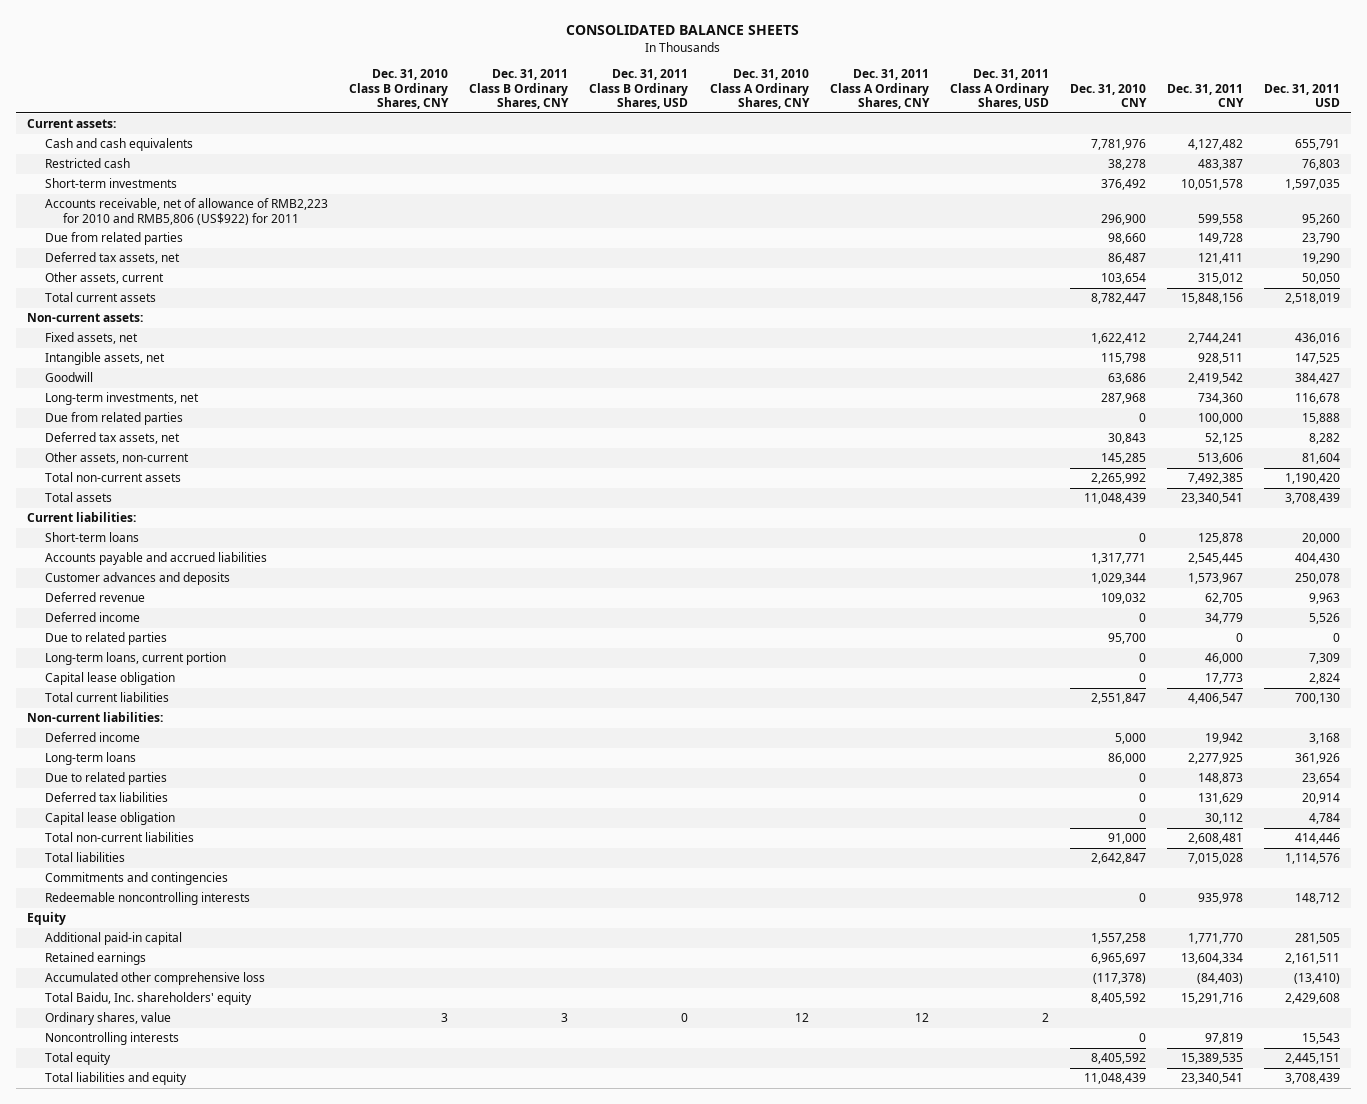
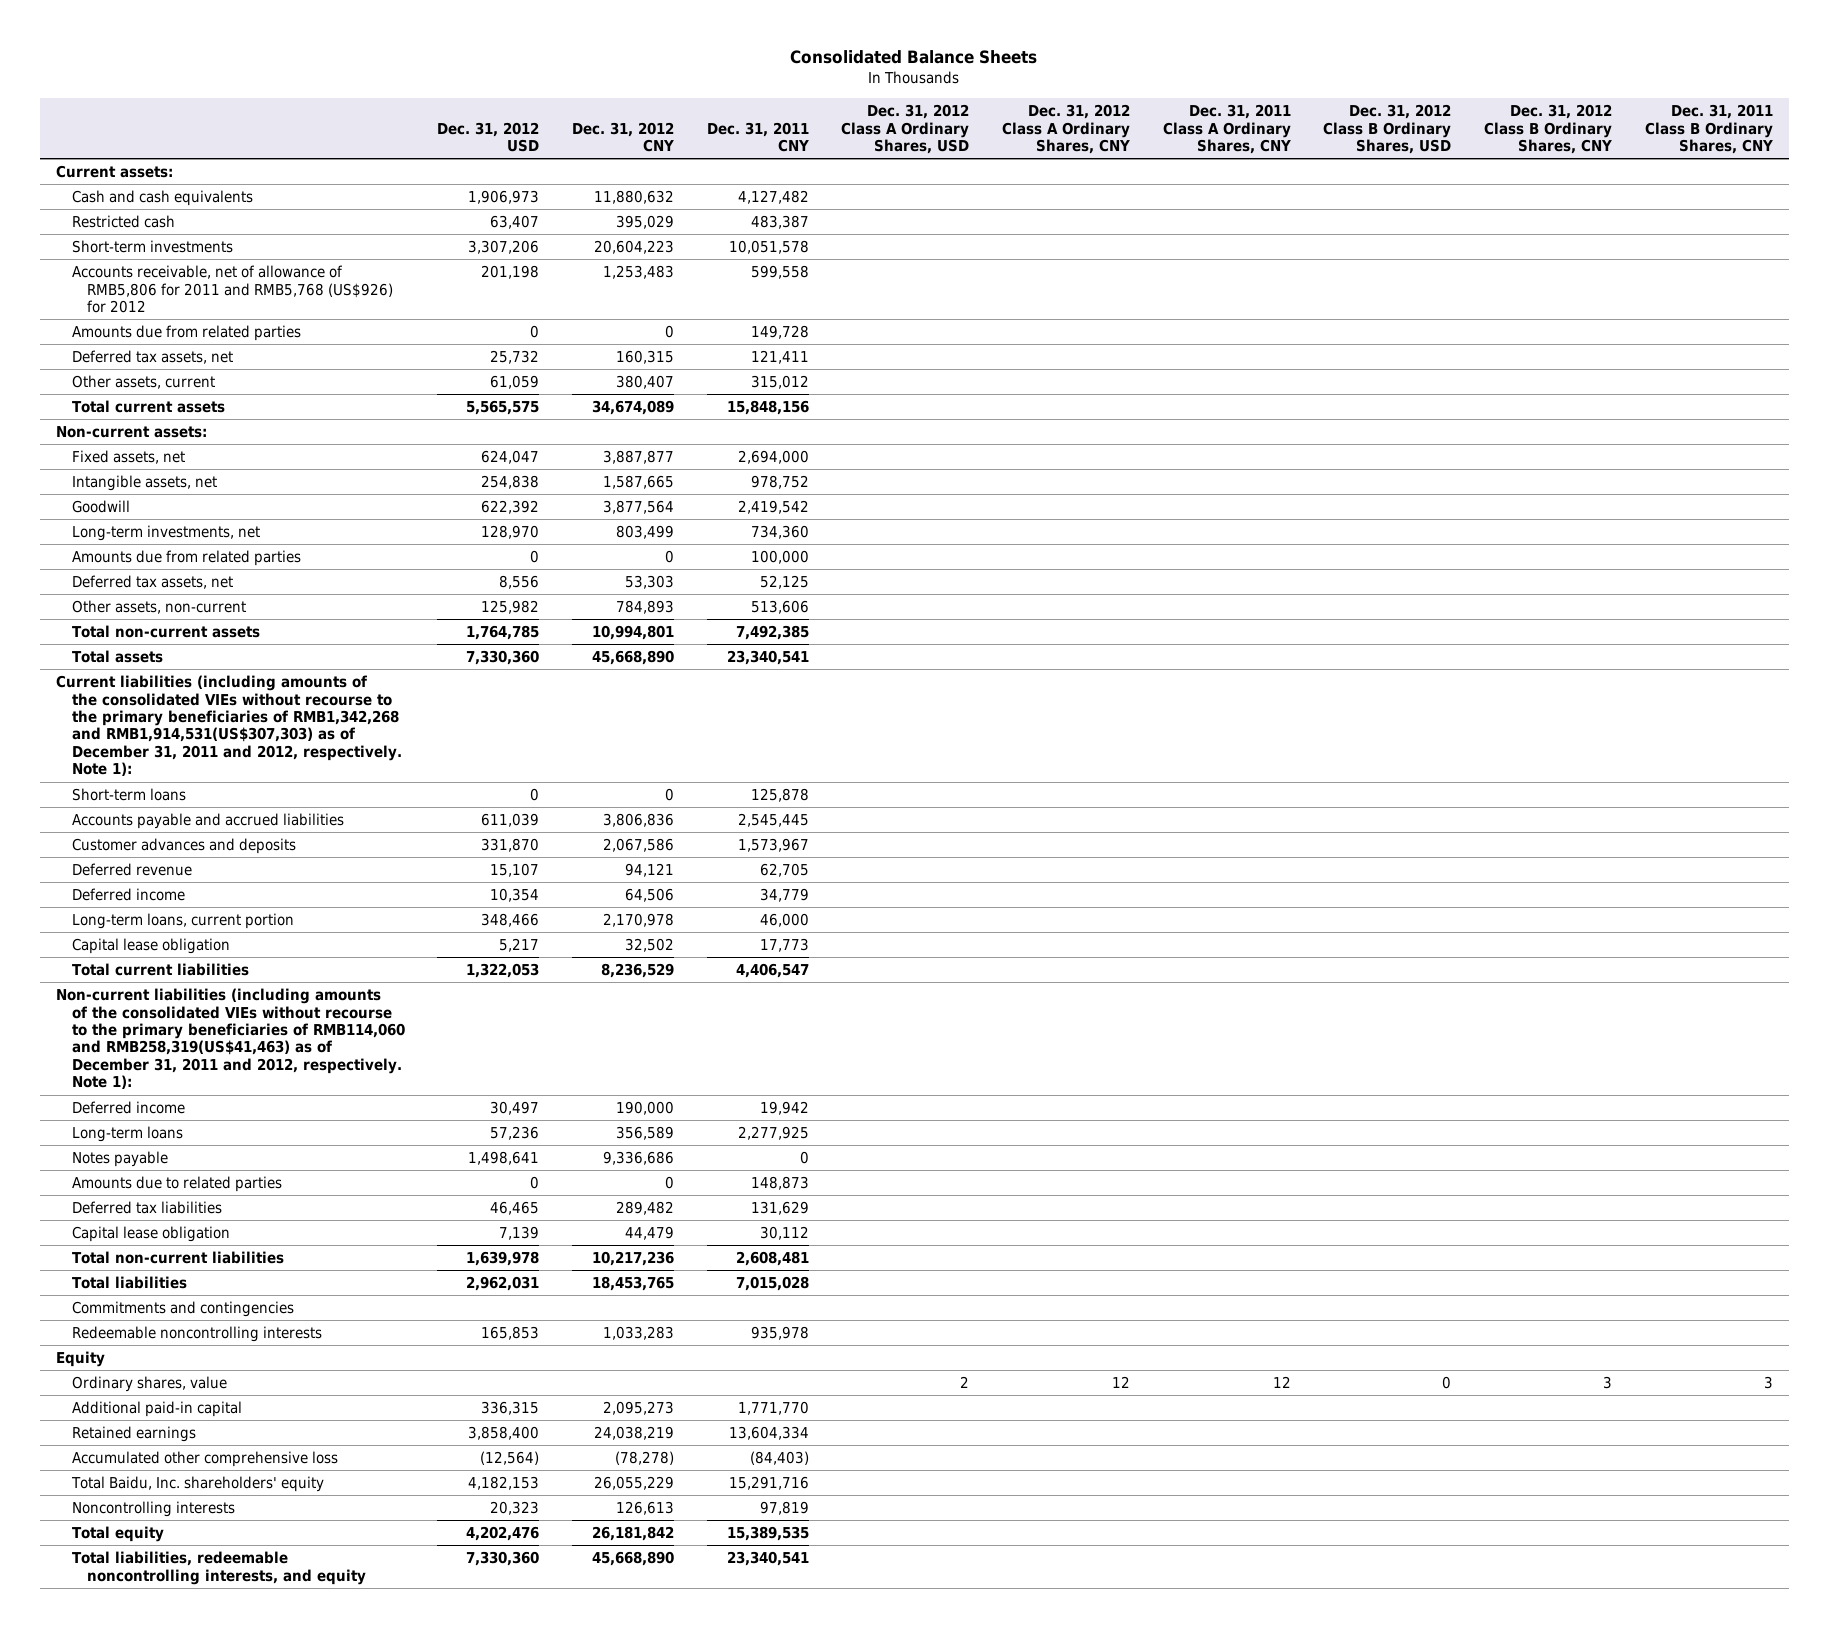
[566,25,800,36] CONSOLIDATED BALANCE SHEETS -> [790,50,1038,65] Consolidated Balance Sheets
[349,69,450,110] Dec. 31, 2010 Class B Ordinary Shares, CNY -> none
[589,69,689,110] Dec. 31, 2011 Class B Ordinary Shares, USD -> none
[709,69,810,110] Dec. 31, 2010 Class A Ordinary Shares, CNY -> none
[949,69,1049,110] Dec. 31, 2011 Class A Ordinary Shares, USD -> none
[1069,83,1147,108] Dec. 31, 2010 CNY -> none
[1264,83,1341,108] Dec. 31, 2011 USD -> none
none -> [437,121,540,153] Dec. 31, 2012 USD
none -> [572,121,675,153] Dec. 31, 2012 CNY
none -> [841,104,970,155] Dec. 31, 2012 Class A Ordinary Shares, USD
none -> [1002,104,1131,155] Dec. 31, 2012 Class A Ordinary Shares, CNY
none -> [1323,104,1452,155] Dec. 31, 2012 Class B Ordinary Shares, USD
none -> [1483,104,1612,155] Dec. 31, 2012 Class B Ordinary Shares, CNY
[45,198,329,225] Accounts receivable, net of allowance of RMB2,223 for 2010 and RMB5,806 (US$922) for 2011 -> [71,265,394,313] Accounts receivable, net of allowance of RMB5,806 for 2011 and RMB5,768 (US$926) for 2012
[45,232,184,246] Due from related parties -> [71,325,301,342] Amounts due from related parties
[1188,333,1244,345] 2,744,241 -> [737,450,809,465] 2,694,000
[1198,353,1244,365] 928,511 -> [750,475,809,490] 978,752
[45,412,184,426] Due from related parties -> [71,550,301,567] Amounts due from related parties
[26,512,136,523] Current liabilities: -> [56,675,402,777] Current liabilities (including amounts of the consolidated VIEs without recourse to the primary beneficiaries of RMB1,342,268 and RMB1,914,531(US$307,303) as of December 31, 2011 and 2012, respectively. Note 1):
[45,632,168,646] Due to related parties -> none
[26,712,163,723] Non-current liabilities: -> [56,988,405,1090] Non-current liabilities (including amounts of the consolidated VIEs without recourse to the primary beneficiaries of RMB114,060 and RMB258,319(US$41,463) as of December 31, 2011 and 2012, respectively. Note 1):
none -> [71,1151,168,1168] Notes payable
[45,772,168,786] Due to related parties -> [71,1176,282,1193] Amounts due to related parties
[45,1012,172,1026] Ordinary shares, value -> [71,1376,227,1393] Ordinary shares, value
[45,1072,188,1086] Total liabilities and equity -> [71,1551,367,1585] Total liabilities, redeemable noncontrolling interests, and equity

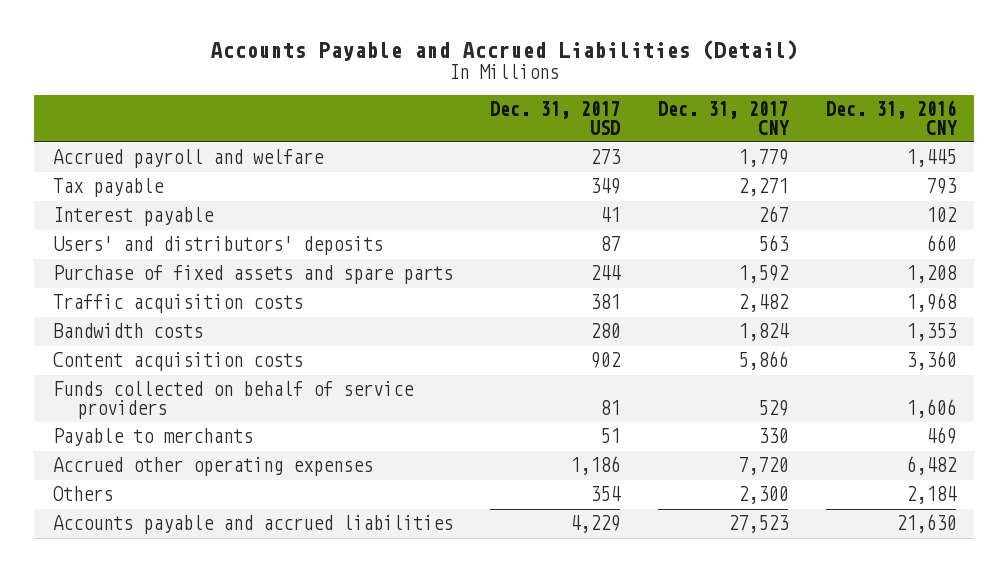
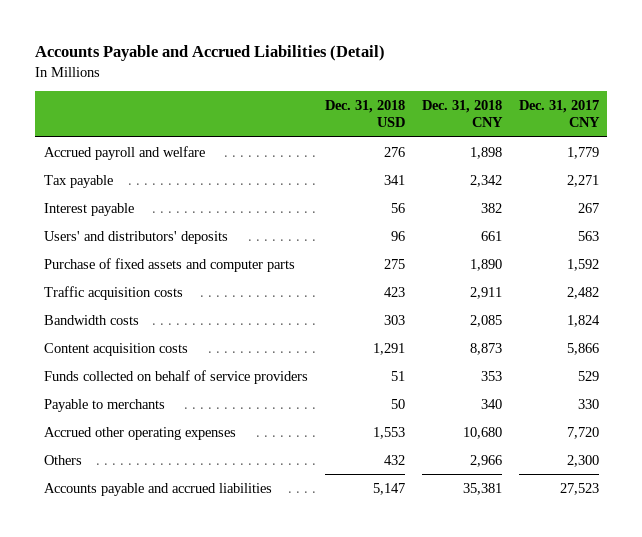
[490,101,621,135] Dec. 31, 2017 USD -> none
[825,100,958,135] Dec. 31, 2016 CNY -> none
none -> [324,99,405,128] Dec. 31, 2018 USD
none -> [421,99,503,128] Dec. 31, 2018 CNY
[52,265,453,285] Purchase of fixed assets and spare parts -> [43,257,295,272] Purchase of fixed assets and computer parts

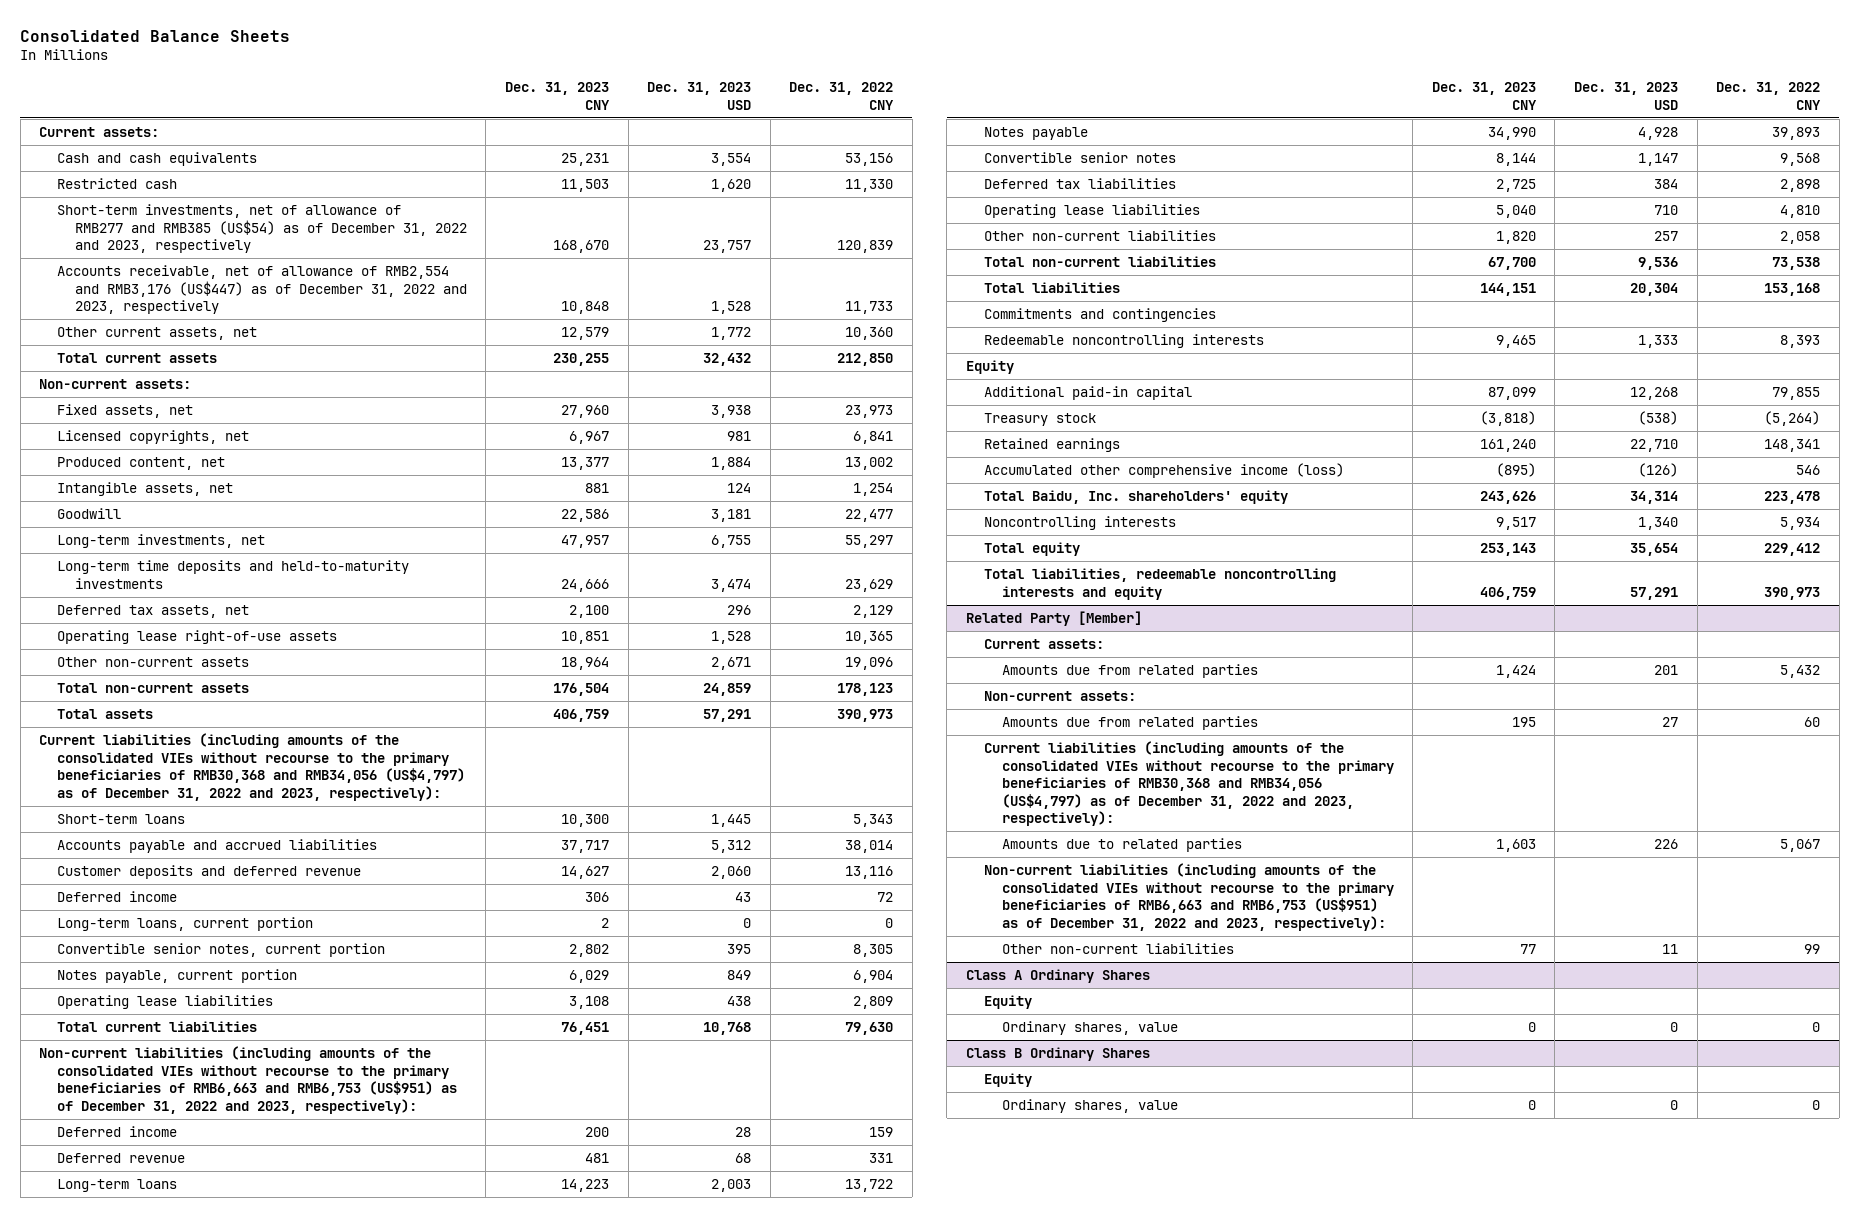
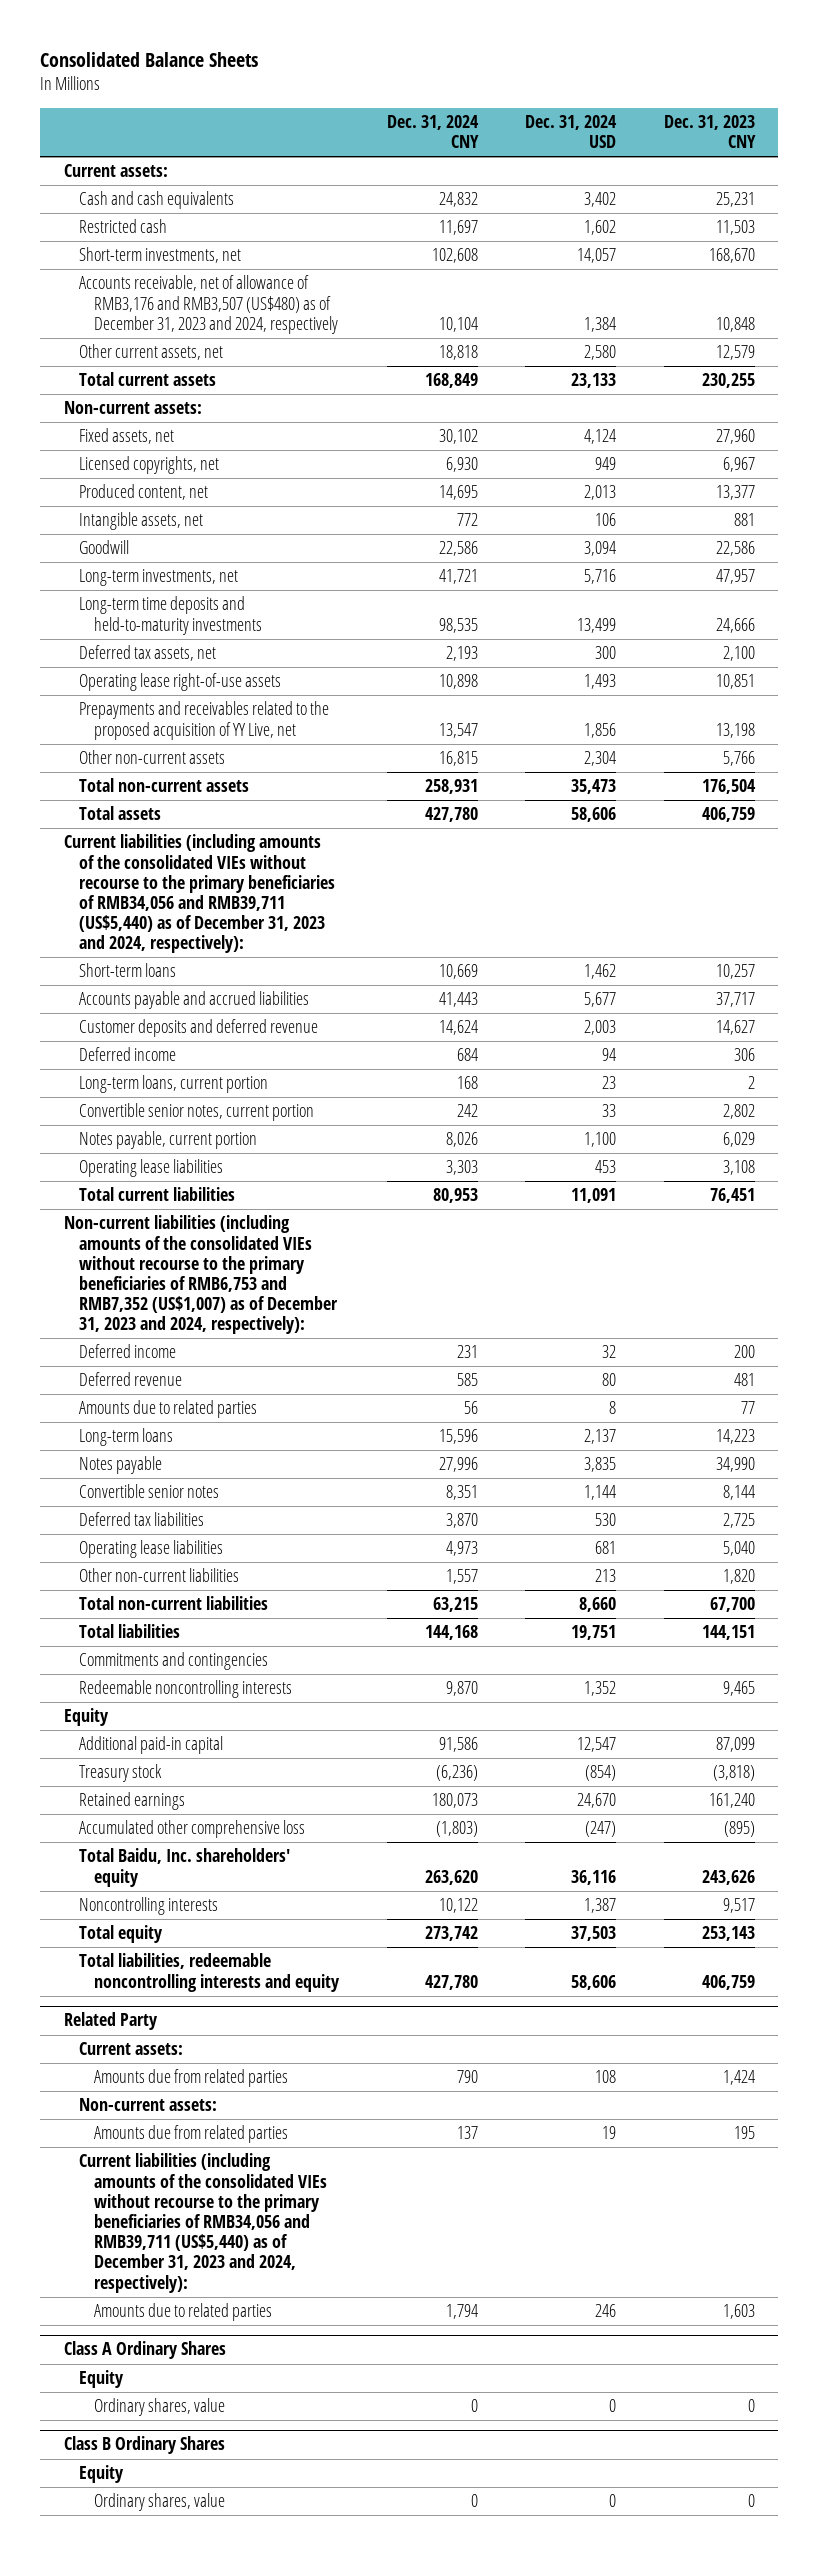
[647,82,752,110] Dec. 31, 2023 USD -> none
[789,82,895,110] Dec. 31, 2022 CNY -> none
none -> [386,115,479,149] Dec. 31, 2024 CNY
none -> [525,115,618,149] Dec. 31, 2024 USD
[56,204,467,254] Short-term investments, net of allowance of RMB277 and RMB385 (US$54) as of December 31, 2022 and 2023, respectively -> [79,247,242,264] Short-term investments, net
[56,265,467,315] Accounts receivable, net of allowance of RMB2,554 and RMB3,176 (US$447) as of December 31, 2022 and 2023, respectively -> [79,275,339,334] Accounts receivable, net of allowance of RMB3,176 and RMB3,507 (US$480) as of December 31, 2023 and 2024, respectively
none -> [79,701,330,740] Prepayments and receivables related to the proposed acquisition of YY Live, net
[560,657,609,671] 18,964 -> [722,751,755,767] 5,766
[39,733,465,801] Current liabilities (including amounts of the consolidated VIEs without recourse to the primary beneficiaries of RMB30,368 and RMB34,056 (US$4,797) as of December 31, 2022 and 2023, respectively): -> [63,834,336,954] Current liabilities (including amounts of the consolidated VIEs without recourse to the primary beneficiaries of RMB34,056 and RMB39,711 (US$5,440) as of December 31, 2023 and 2024, respectively):
[560,814,609,828] 10,300 -> [715,964,755,980] 10,257
[39,1046,457,1114] Non-current liabilities (including amounts of the consolidated VIEs without recourse to the primary beneficiaries of RMB6,663 and RMB6,753 (US$951) as of December 31, 2022 and 2023, respectively): -> [63,1215,339,1335] Non-current liabilities (including amounts of the consolidated VIEs without recourse to the primary beneficiaries of RMB6,753 and RMB7,352 (US$1,007) as of December 31, 2023 and 2024, respectively):
none -> [79,1400,258,1419] Amounts due to related parties
[983,463,1344,479] Accumulated other comprehensive income (loss) -> [79,1820,306,1839] Accumulated other comprehensive loss
[966,611,1143,627] Related Party [Member] -> [63,2012,158,2031] Related Party
[983,741,1394,827] Current liabilities (including amounts of the consolidated VIEs without recourse to the primary beneficiaries of RMB30,368 and RMB34,056 (US$4,797) as of December 31, 2022 and 2023, respectively): -> [79,2153,328,2293] Current liabilities (including amounts of the consolidated VIEs without recourse to the primary beneficiaries of RMB34,056 and RMB39,711 (US$5,440) as of December 31, 2023 and 2024, respectively):
[983,863,1394,931] Non-current liabilities (including amounts of the consolidated VIEs without recourse to the primary beneficiaries of RMB6,663 and RMB6,753 (US$951) as of December 31, 2022 and 2023, respectively): -> none
[1001,943,1234,955] Other non-current liabilities -> none

